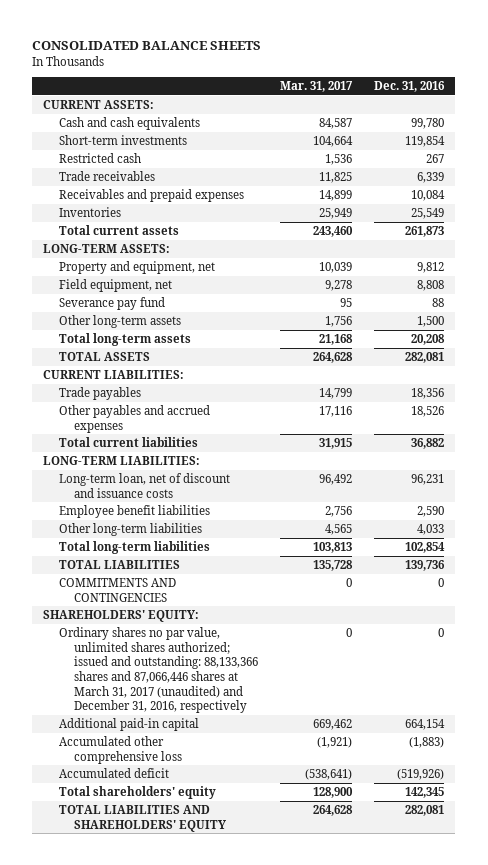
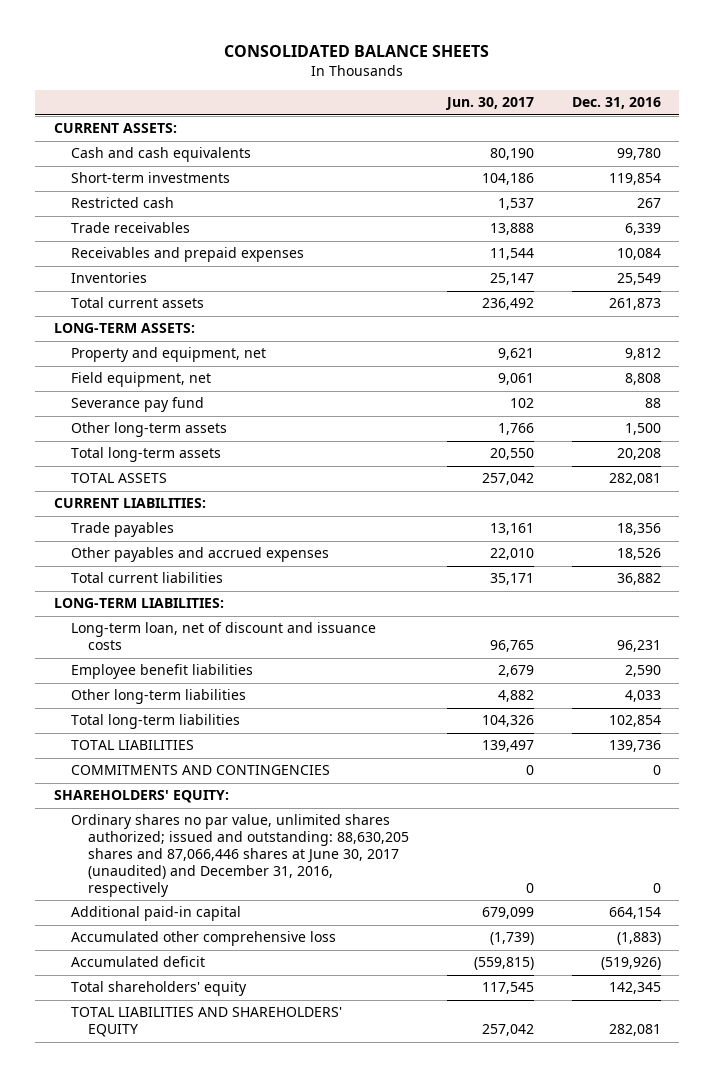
[280,80,354,92] Mar. 31, 2017 -> none
none -> [444,97,534,111] Jun. 30, 2017
[58,626,259,714] Ordinary shares no par value, unlimited shares authorized; issued and outstanding: 88,133,366 shares and 87,066,446 shares at March 31, 2017 (unaudited) and December 31, 2016, respectively -> [71,814,410,897] Ordinary shares no par value, unlimited shares authorized; issued and outstanding: 88,630,205 shares and 87,066,446 shares at June 30, 2017 (unaudited) and December 31, 2016, respectively

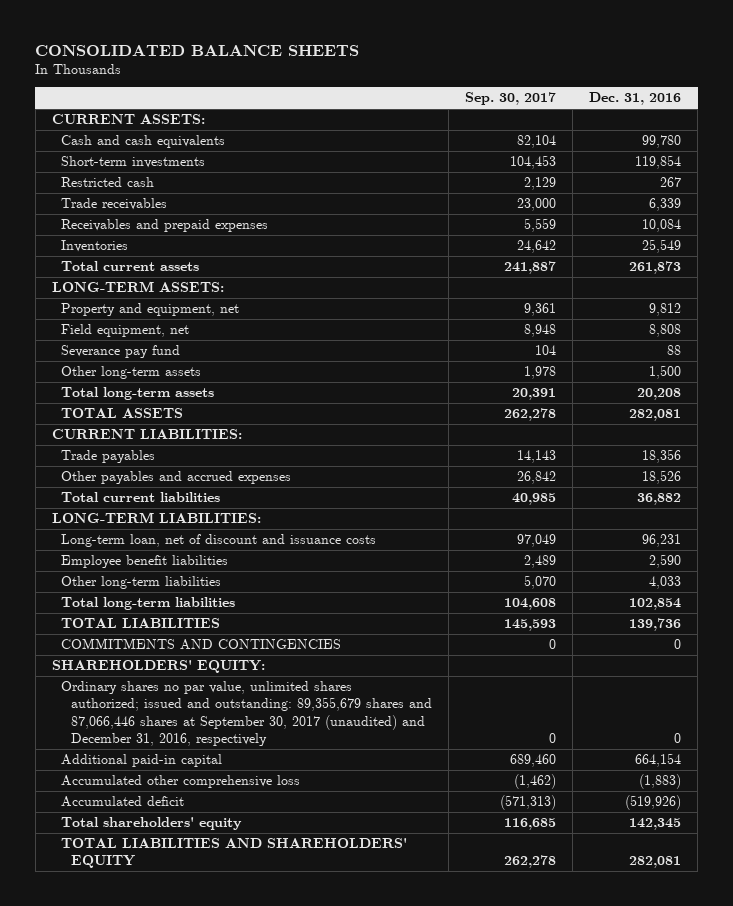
[444,97,534,111] Jun. 30, 2017 -> none
none -> [465,92,557,106] Sep. 30, 2017
[71,814,410,897] Ordinary shares no par value, unlimited shares authorized; issued and outstanding: 88,630,205 shares and 87,066,446 shares at June 30, 2017 (unaudited) and December 31, 2016, respectively -> [61,680,432,746] Ordinary shares no par value, unlimited shares authorized; issued and outstanding: 89,355,679 shares and 87,066,446 shares at September 30, 2017 (unaudited) and December 31, 2016, respectively

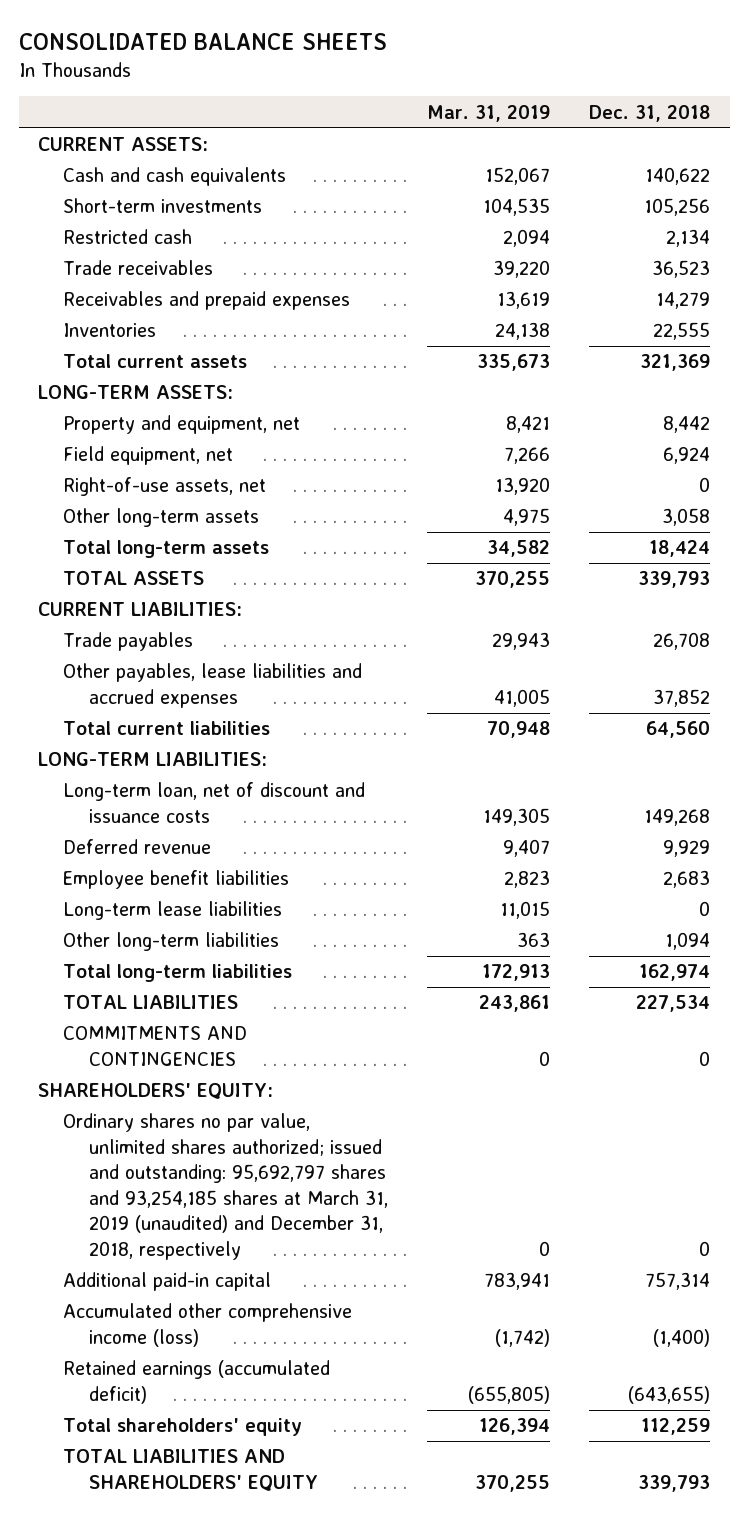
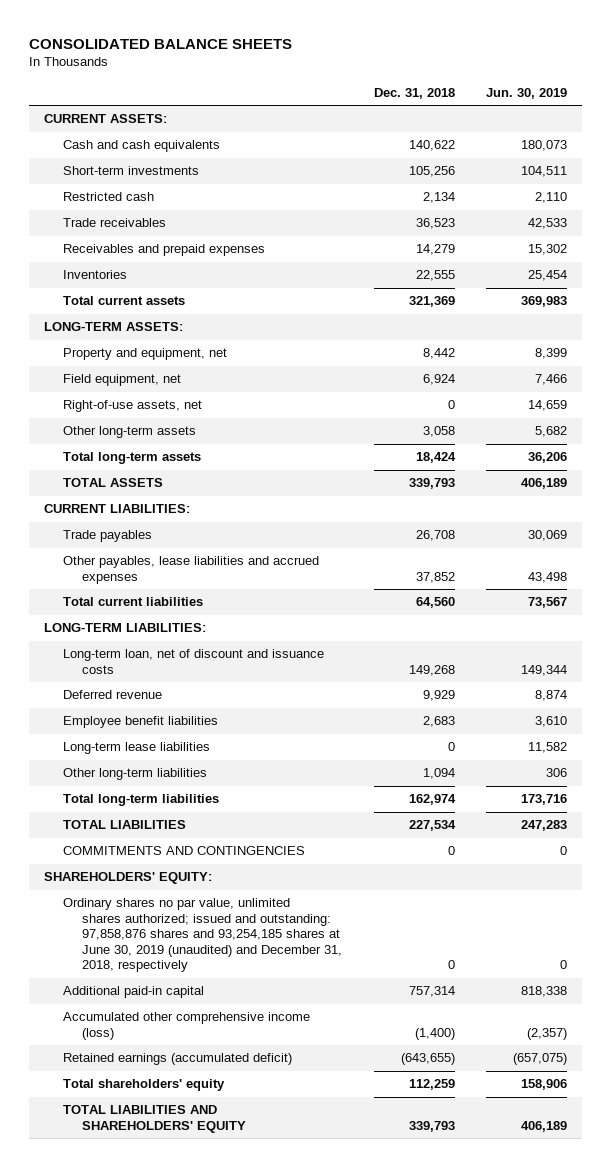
[426,104,550,122] Mar. 31, 2019 -> none
none -> [485,87,567,99] Jun. 30, 2019
[63,1113,388,1260] Ordinary shares no par value, unlimited shares authorized; issued and outstanding: 95,692,797 shares and 93,254,185 shares at March 31, 2019 (unaudited) and December 31, 2018, respectively -> [63,898,343,973] Ordinary shares no par value, unlimited shares authorized; issued and outstanding: 97,858,876 shares and 93,254,185 shares at June 30, 2019 (unaudited) and December 31, 2018, respectively

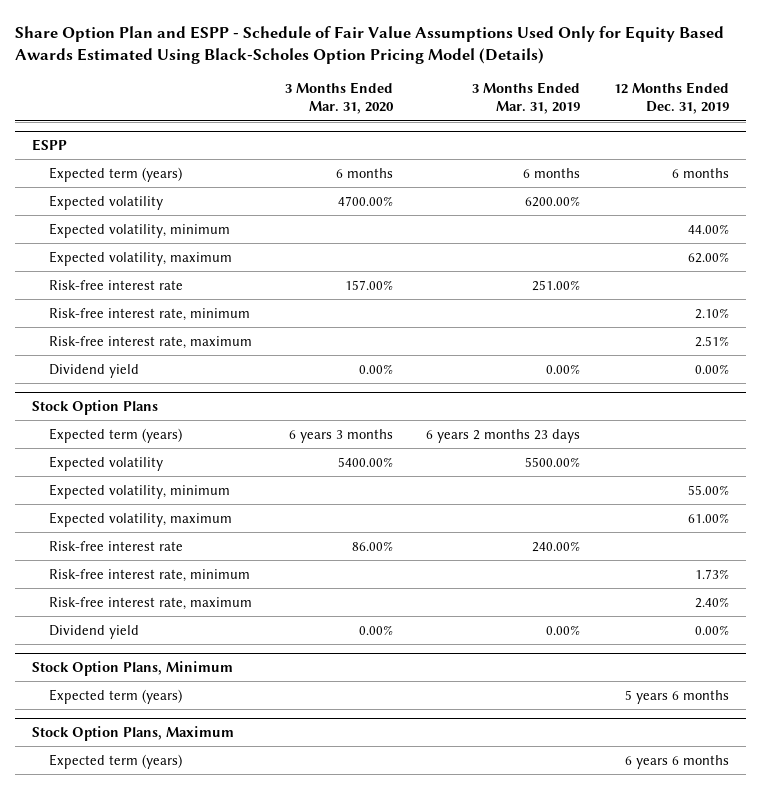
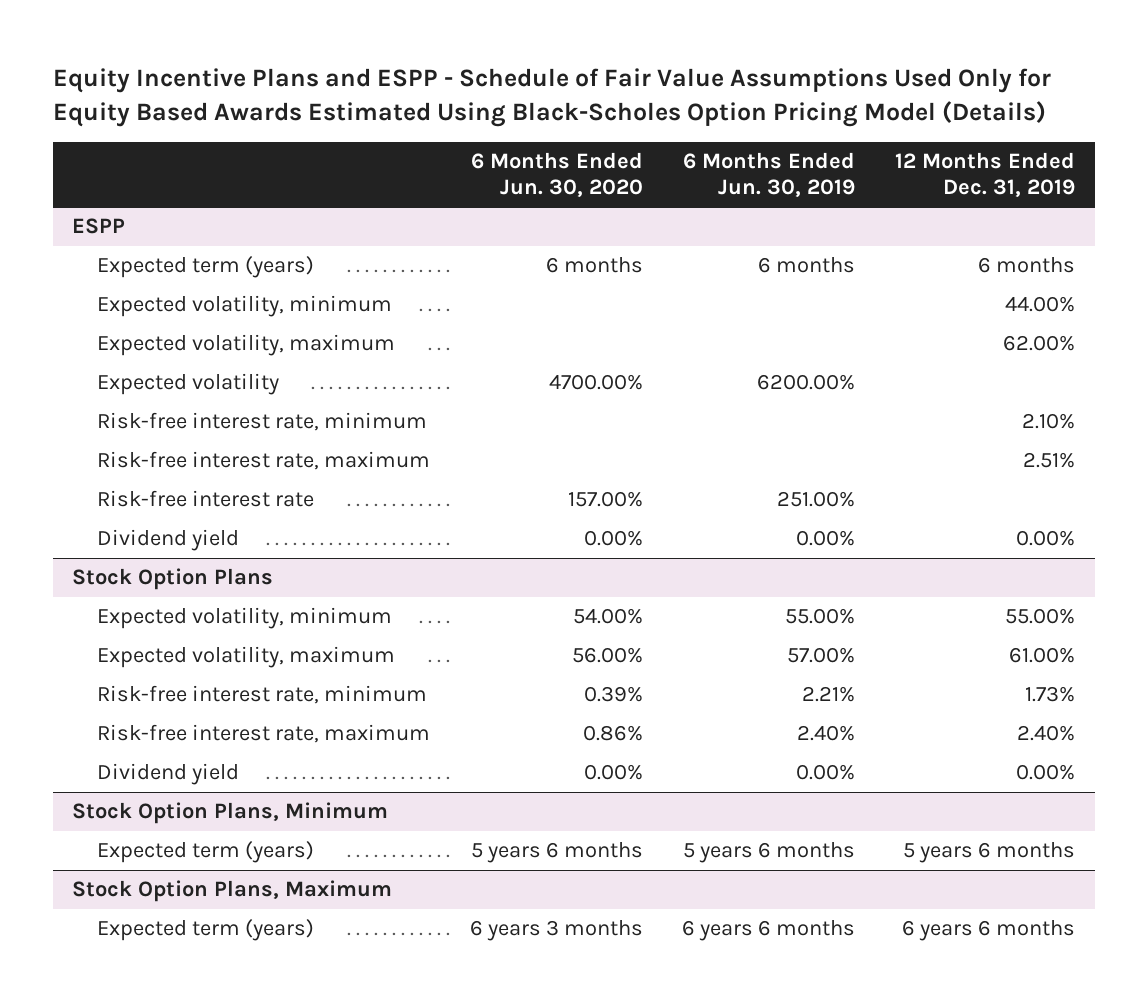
[15,25,725,65] Share Option Plan and ESPP - Schedule of Fair Value Assumptions Used Only for Equity Based Awards Estimated Using Black-Scholes Option Pricing Model (Details) -> [52,68,1051,128] Equity Incentive Plans and ESPP - Schedule of Fair Value Assumptions Used Only for Equity Based Awards Estimated Using Black-Scholes Option Pricing Model (Details)
[285,82,395,115] 3 Months Ended Mar. 31, 2020 -> none
[472,82,581,115] 3 Months Ended Mar. 31, 2019 -> none
none -> [470,152,643,197] 6 Months Ended Jun. 30, 2020
none -> [683,152,856,197] 6 Months Ended Jun. 30, 2019
[48,194,163,210] Expected volatility -> [97,373,280,396] Expected volatility
[48,279,183,290] Risk-free interest rate -> [97,490,315,508] Risk-free interest rate
[48,427,182,443] Expected term (years) -> none
[48,455,163,471] Expected volatility -> none
[48,540,183,551] Risk-free interest rate -> none

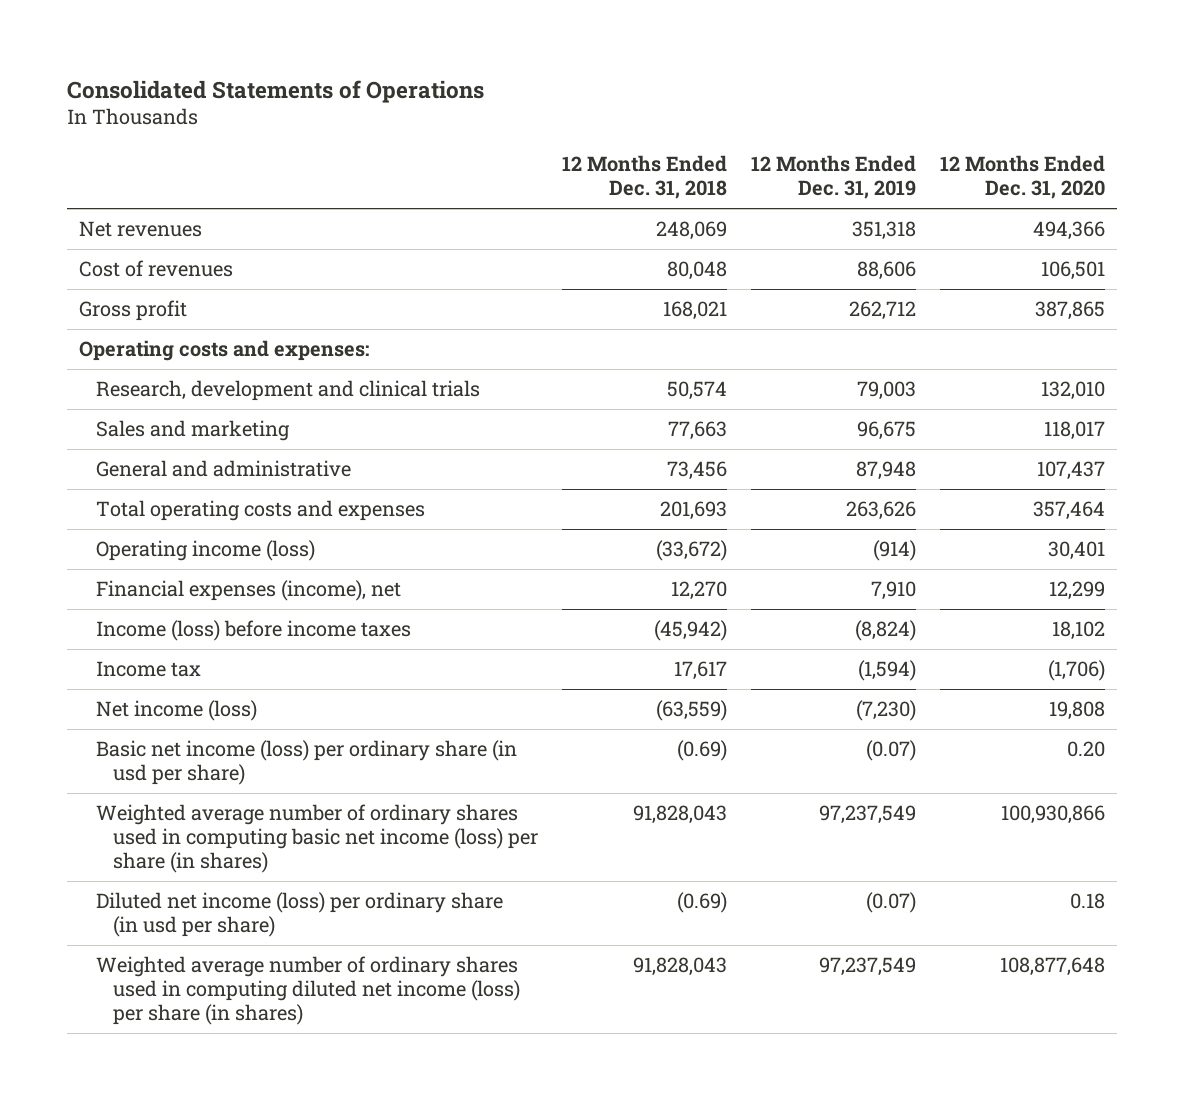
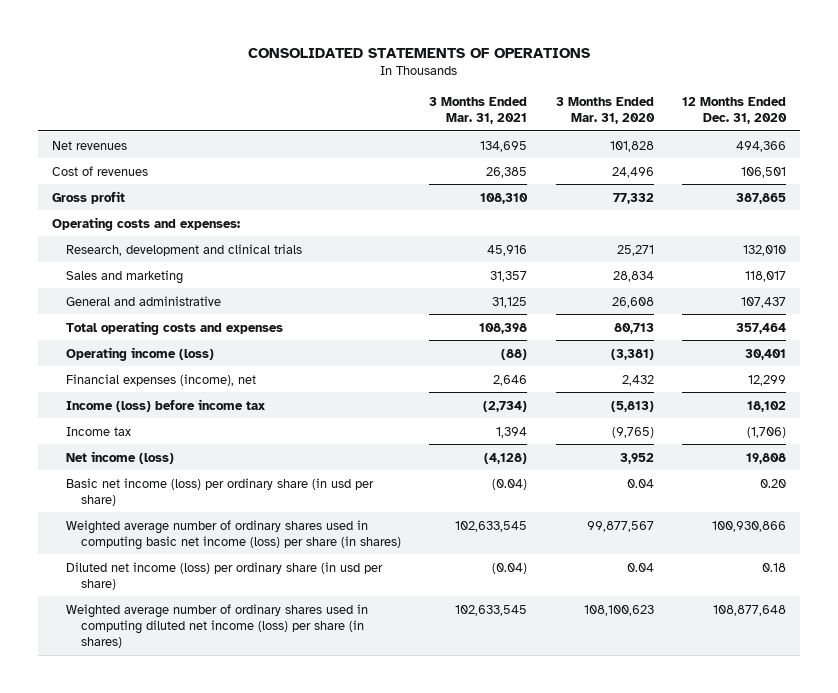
[66,79,484,103] Consolidated Statements of Operations -> [248,47,591,58] CONSOLIDATED STATEMENTS OF OPERATIONS
[561,155,727,200] 12 Months Ended Dec. 31, 2018 -> none
[751,155,917,200] 12 Months Ended Dec. 31, 2019 -> none
none -> [429,96,528,124] 3 Months Ended Mar. 31, 2021
none -> [555,96,655,124] 3 Months Ended Mar. 31, 2020
[95,620,411,642] Income (loss) before income taxes -> [66,398,266,412] Income (loss) before income tax

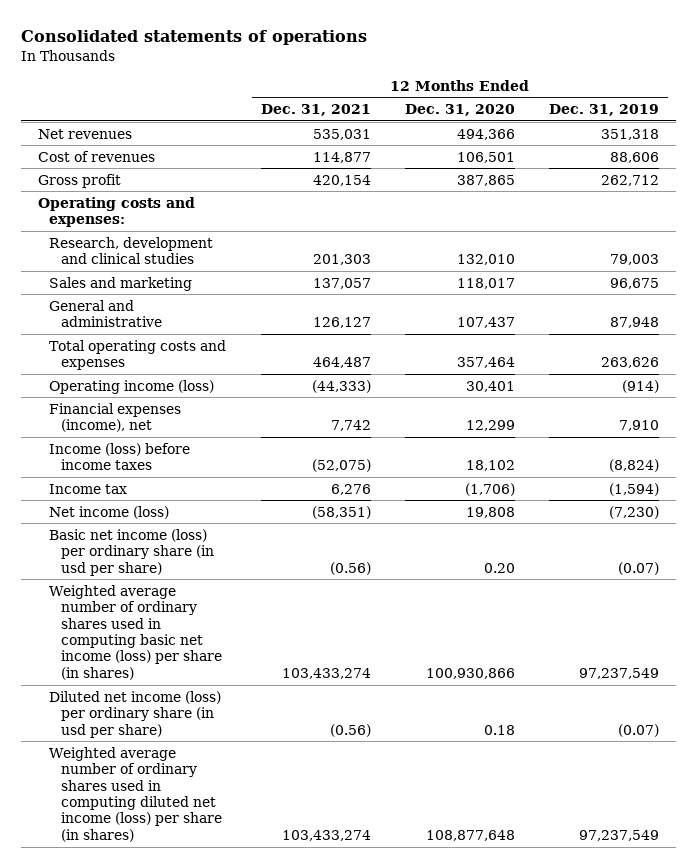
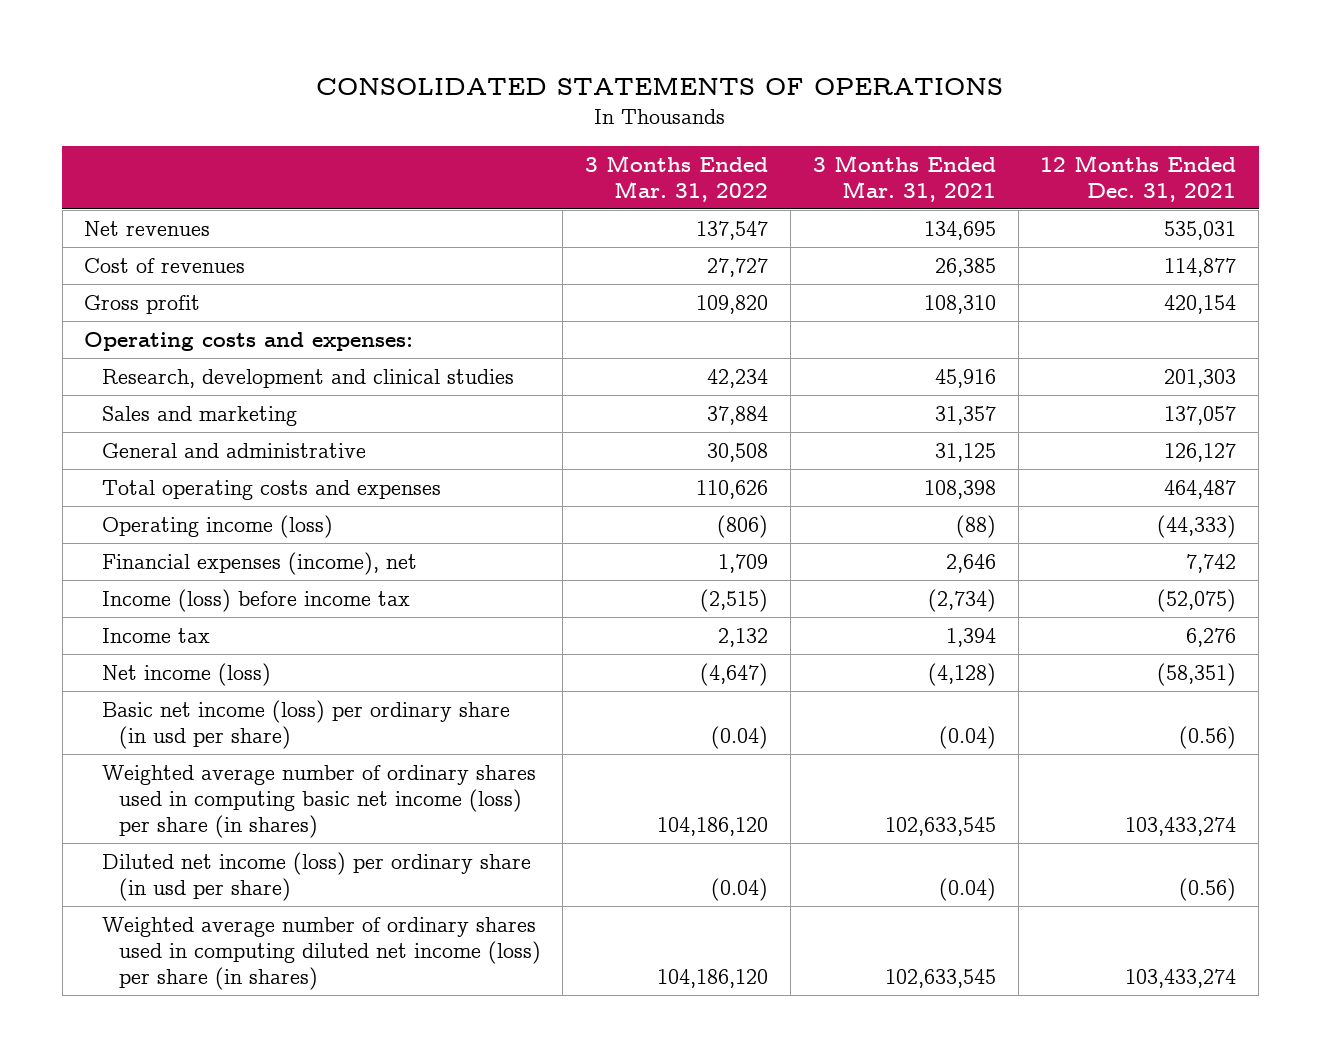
[21,30,368,46] Consolidated statements of operations -> [316,77,1004,96] CONSOLIDATED STATEMENTS OF OPERATIONS
[404,104,515,117] Dec. 31, 2020 -> none
[549,104,660,117] Dec. 31, 2019 -> none
none -> [585,154,769,202] 3 Months Ended Mar. 31, 2022
none -> [812,154,996,202] 3 Months Ended Mar. 31, 2021
[49,442,191,471] Income (loss) before income taxes -> [101,588,410,612] Income (loss) before income tax

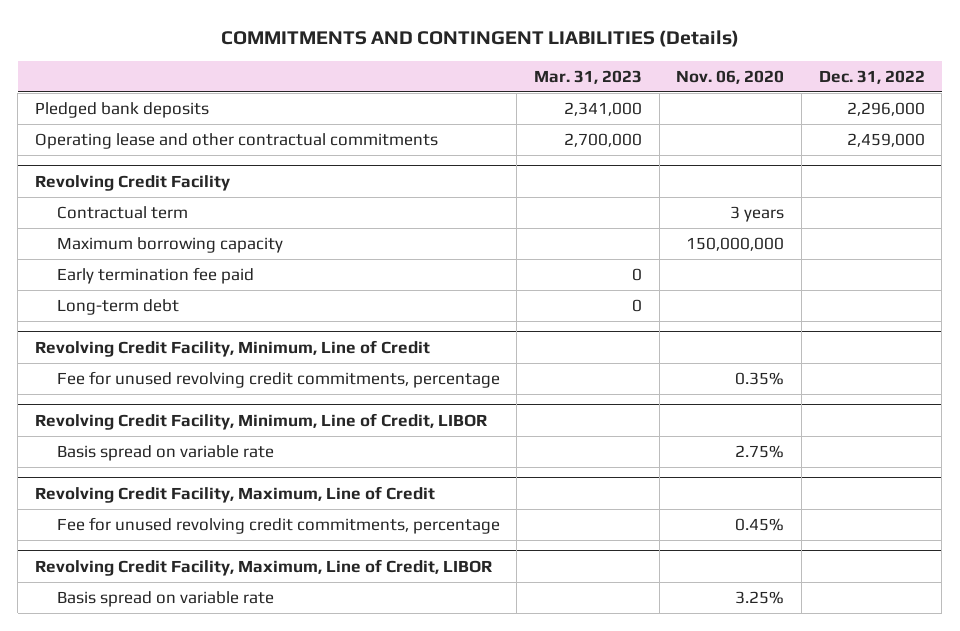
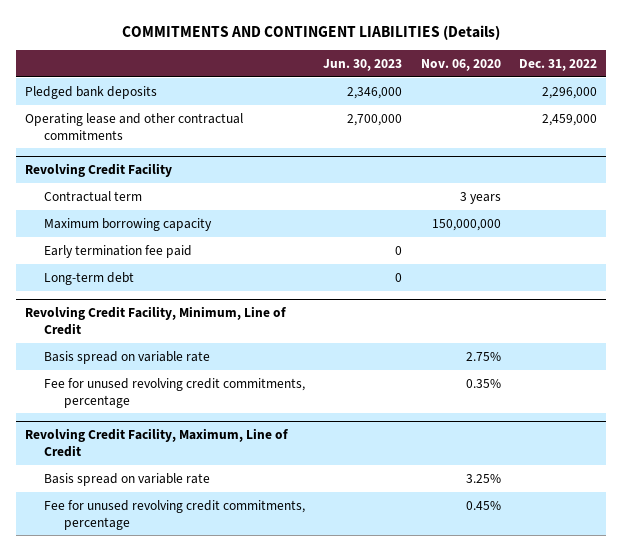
[534,69,643,84] Mar. 31, 2023 -> none
none -> [323,59,403,72] Jun. 30, 2023
[35,412,488,430] Revolving Credit Facility, Minimum, Line of Credit, LIBOR -> none
[56,370,500,388] Fee for unused revolving credit commitments, percentage -> [44,377,306,408] Fee for unused revolving credit commitments, percentage
[35,558,493,576] Revolving Credit Facility, Maximum, Line of Credit, LIBOR -> none
[56,516,500,534] Fee for unused revolving credit commitments, percentage -> [44,499,306,530] Fee for unused revolving credit commitments, percentage

